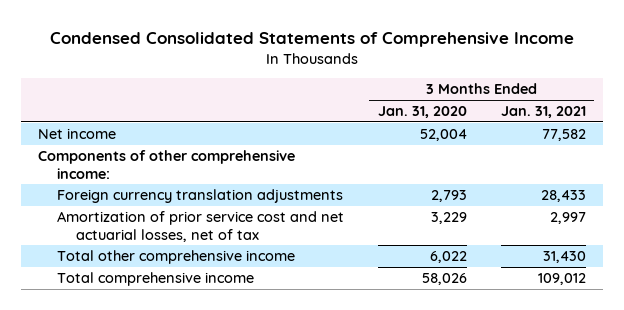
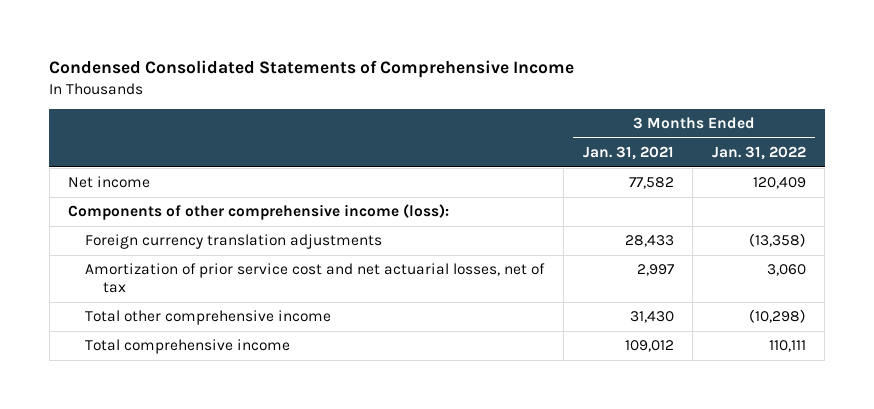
[377,106,467,119] Jan. 31, 2020 -> none
none -> [711,146,806,161] Jan. 31, 2022
[38,150,296,179] Components of other comprehensive income: -> [68,204,450,221] Components of other comprehensive income (loss):

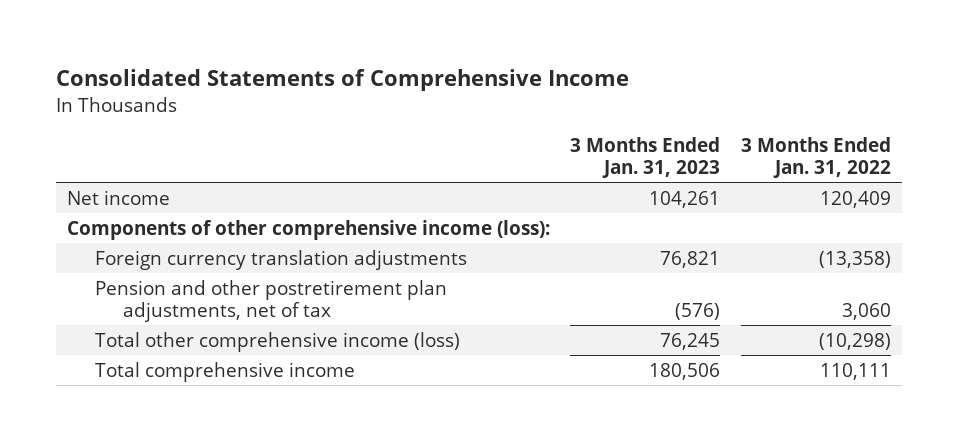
[49,59,575,78] Condensed Consolidated Statements of Comprehensive Income -> [56,68,630,91] Consolidated Statements of Comprehensive Income
[582,146,674,161] Jan. 31, 2021 -> none
none -> [570,137,721,179] 3 Months Ended Jan. 31, 2023
[85,263,546,294] Amortization of prior service cost and net actuarial losses, net of tax -> none
none -> [94,279,447,322] Pension and other postretirement plan adjustments, net of tax
[85,310,332,326] Total other comprehensive income -> [94,331,460,352] Total other comprehensive income (loss)

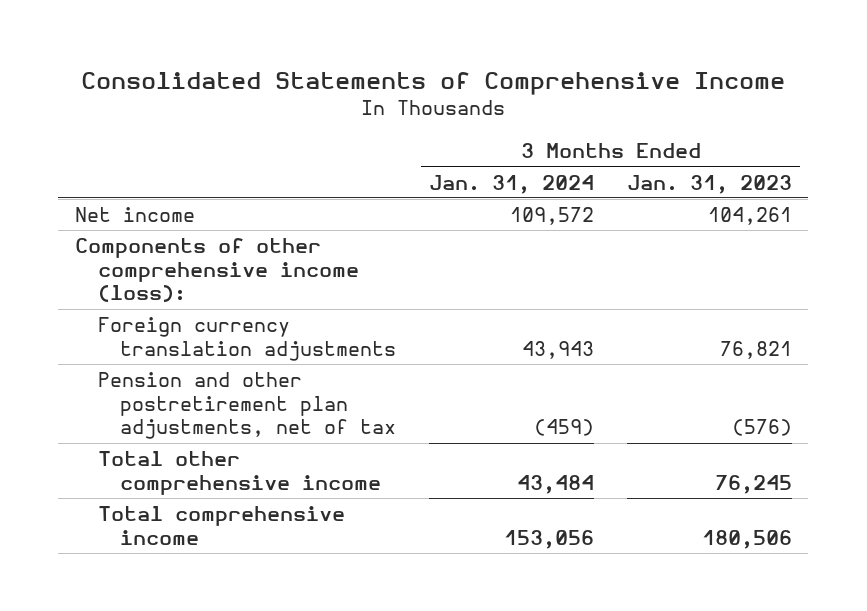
[741,137,892,179] 3 Months Ended Jan. 31, 2022 -> none
none -> [429,174,595,194] Jan. 31, 2024
[94,331,460,352] Total other comprehensive income (loss) -> [97,451,382,495] Total other comprehensive income

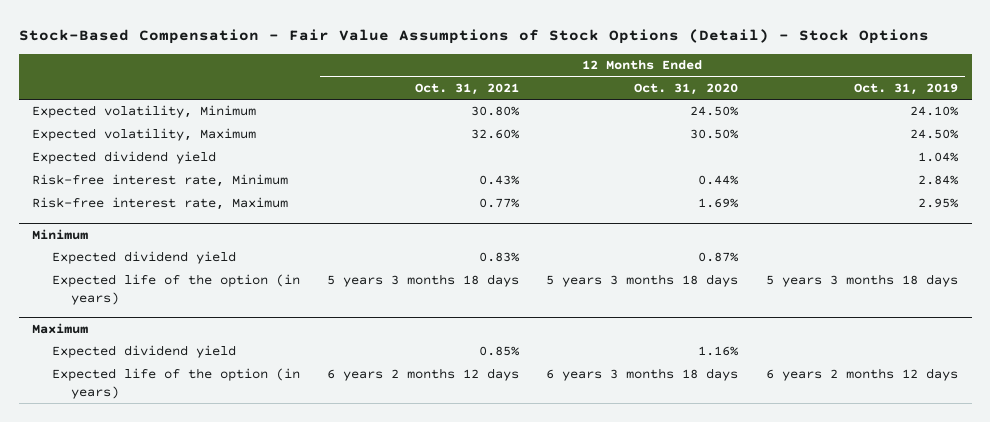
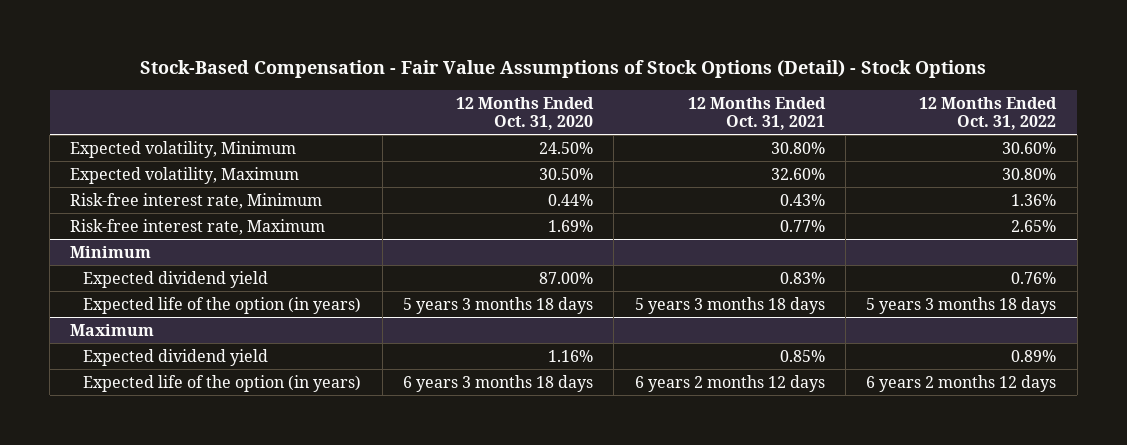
[853,82,958,95] Oct. 31, 2019 -> none
none -> [919,96,1058,130] 12 Months Ended Oct. 31, 2022
[32,151,217,165] Expected dividend yield -> none
[698,252,740,263] 0.87% -> [538,271,593,284] 87.00%

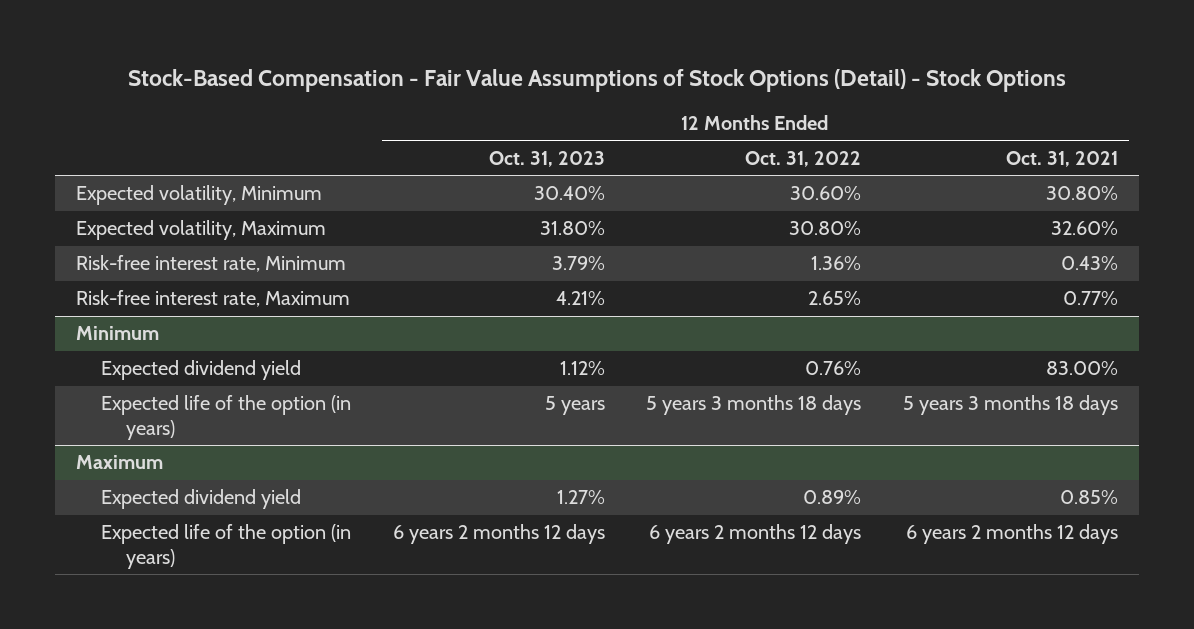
[455,96,594,130] 12 Months Ended Oct. 31, 2020 -> none
none -> [488,150,605,167] Oct. 31, 2023
[779,271,825,284] 0.83% -> [1046,361,1119,376] 83.00%

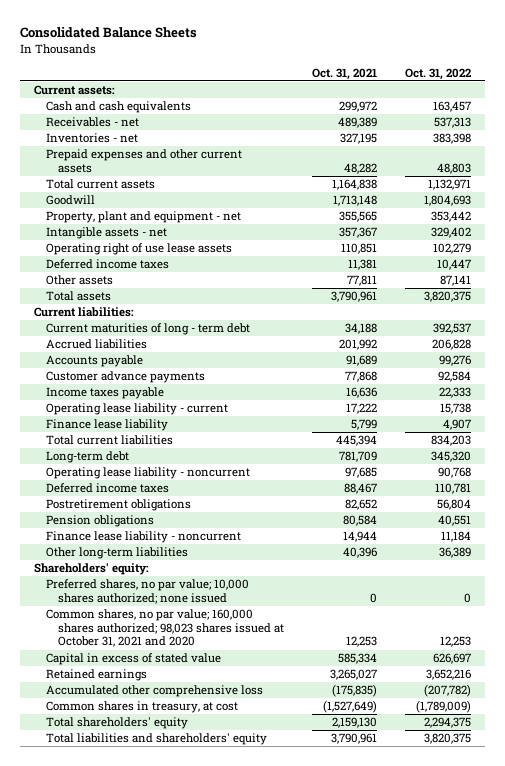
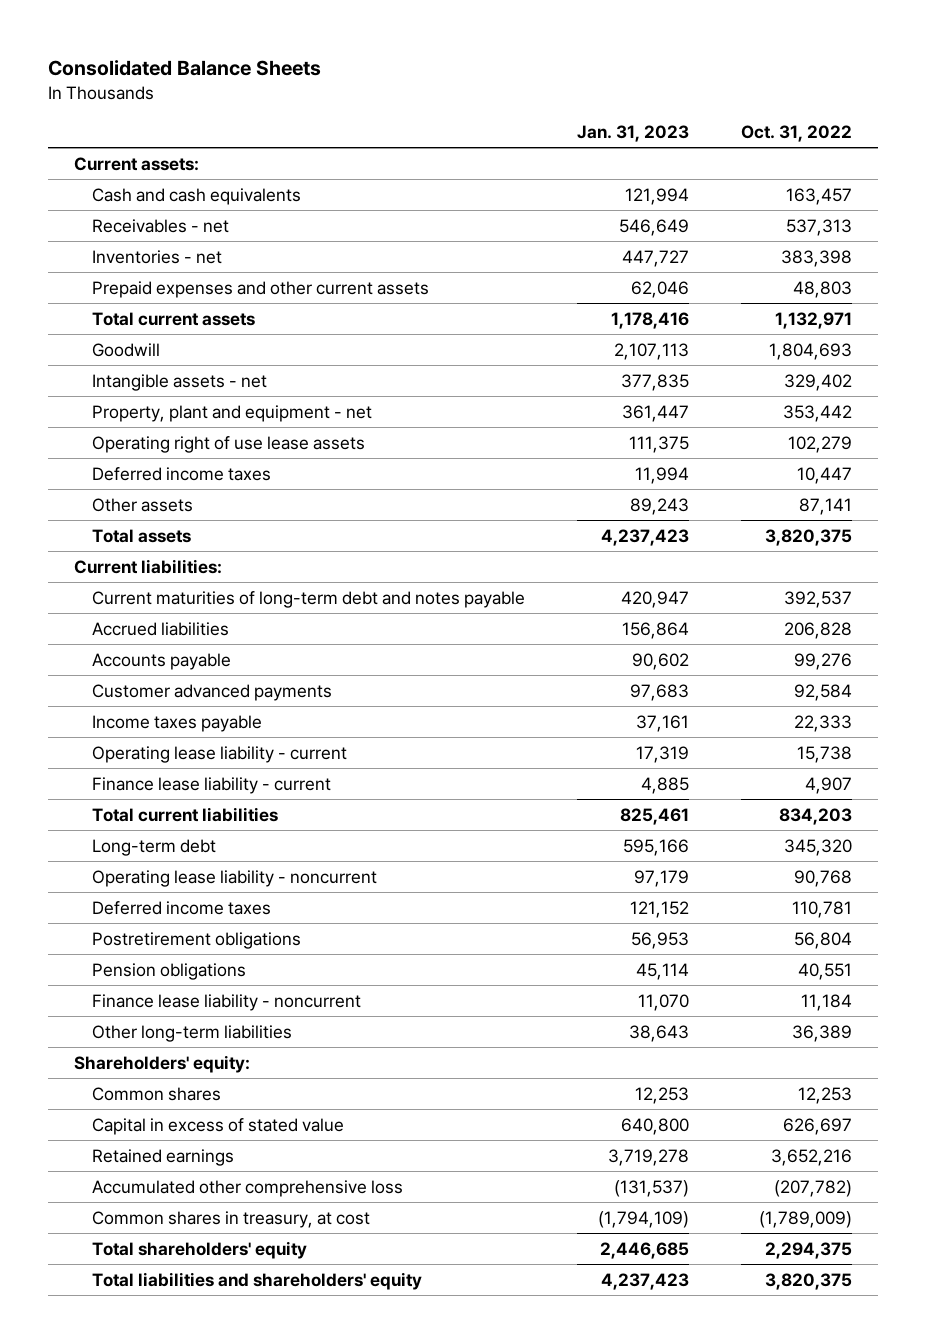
[311,67,377,80] Oct. 31, 2021 -> none
none -> [577,125,690,143] Jan. 31, 2023
[45,211,241,224] Property, plant and equipment - net -> [92,404,373,422] Property, plant and equipment - net
[45,323,250,336] Current maturities of long - term debt -> [92,590,526,608] Current maturities of long-term debt and notes payable
[45,371,205,384] Customer advance payments -> [92,683,333,701] Customer advanced payments
[45,419,168,432] Finance lease liability -> [92,776,332,794] Finance lease liability - current
[45,579,249,604] Preferred shares, no par value; 10,000 shares authorized; none issued -> none
[45,609,284,648] Common shares, no par value; 160,000 shares authorized; 98,023 shares issued at October 31, 2021 and 2020 -> [92,1086,222,1101] Common shares

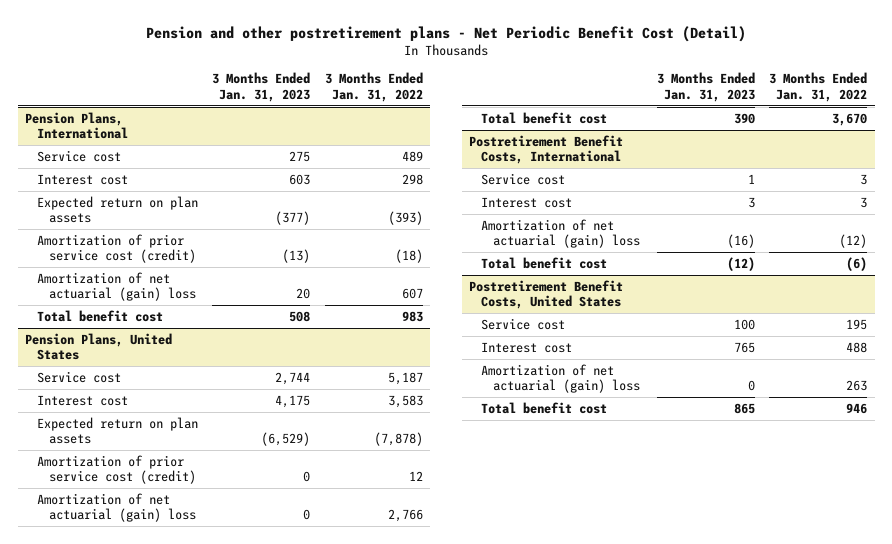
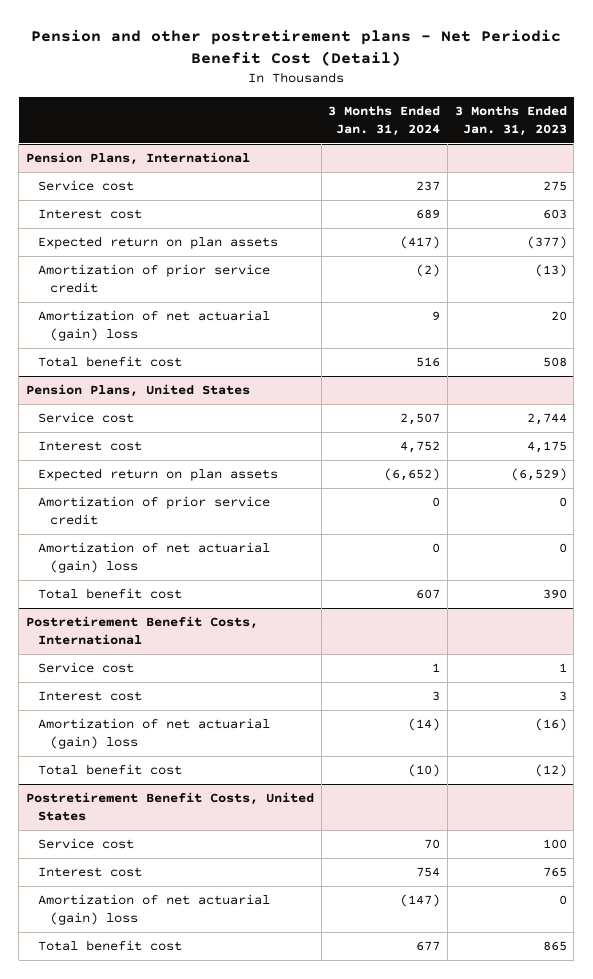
[324,72,423,102] 3 Months Ended Jan. 31, 2022 -> none
none -> [328,105,441,136] 3 Months Ended Jan. 31, 2024
[36,233,196,264] Amortization of prior service cost (credit) -> [38,264,271,294] Amortization of prior service credit
[36,454,196,485] Amortization of prior service cost (credit) -> [38,496,271,526] Amortization of prior service credit

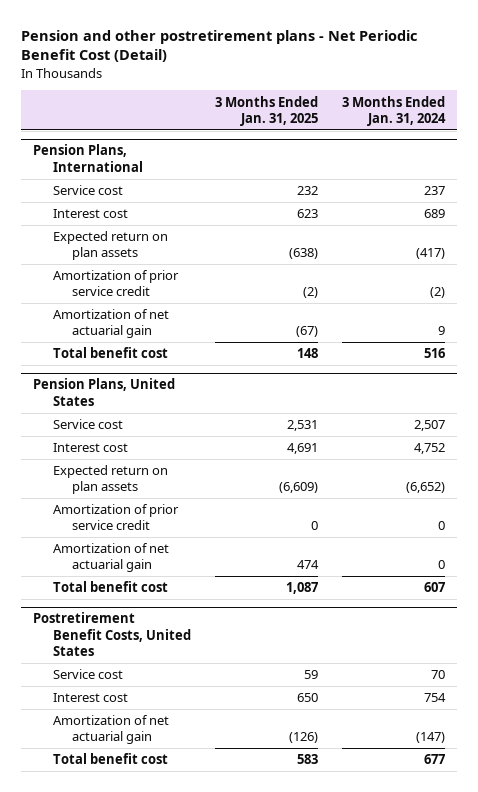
[454,105,567,136] 3 Months Ended Jan. 31, 2023 -> none
none -> [214,95,318,126] 3 Months Ended Jan. 31, 2025
[38,310,271,342] Amortization of net actuarial (gain) loss -> [52,309,169,339] Amortization of net actuarial gain
[38,542,271,574] Amortization of net actuarial (gain) loss -> [52,543,169,573] Amortization of net actuarial gain
[26,616,259,646] Postretirement Benefit Costs, International -> none
[38,662,135,674] Service cost -> none
[38,691,143,702] Interest cost -> none
[38,718,271,750] Amortization of net actuarial (gain) loss -> none
[38,764,183,776] Total benefit cost -> none
[38,894,271,926] Amortization of net actuarial (gain) loss -> [52,715,169,745] Amortization of net actuarial gain

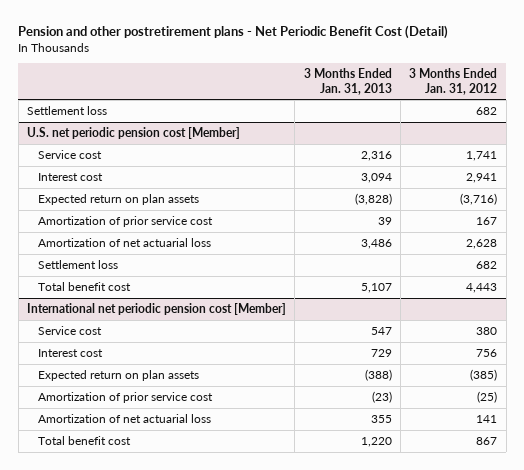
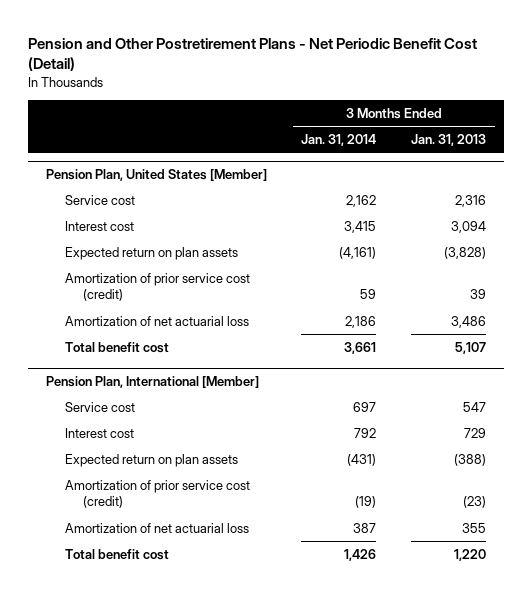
[18,25,449,40] Pension and other postretirement plans - Net Periodic Benefit Cost (Detail) -> [28,37,478,71] Pension and Other Postretirement Plans - Net Periodic Benefit Cost (Detail)
[409,68,498,95] 3 Months Ended Jan. 31, 2012 -> none
none -> [301,134,377,147] Jan. 31, 2014
[27,105,108,115] Settlement loss -> none
[27,126,241,139] U.S. net periodic pension cost [Member] -> none
none -> [45,169,267,182] Pension Plan, United States [Member]
[38,215,214,227] Amortization of prior service cost -> [64,272,250,302] Amortization of prior service cost (credit)
[38,259,119,269] Settlement loss -> none
[27,302,287,315] International net periodic pension cost [Member] -> none
none -> [45,376,259,389] Pension Plan, International [Member]
[38,391,214,403] Amortization of prior service cost -> [64,479,250,509] Amortization of prior service cost (credit)

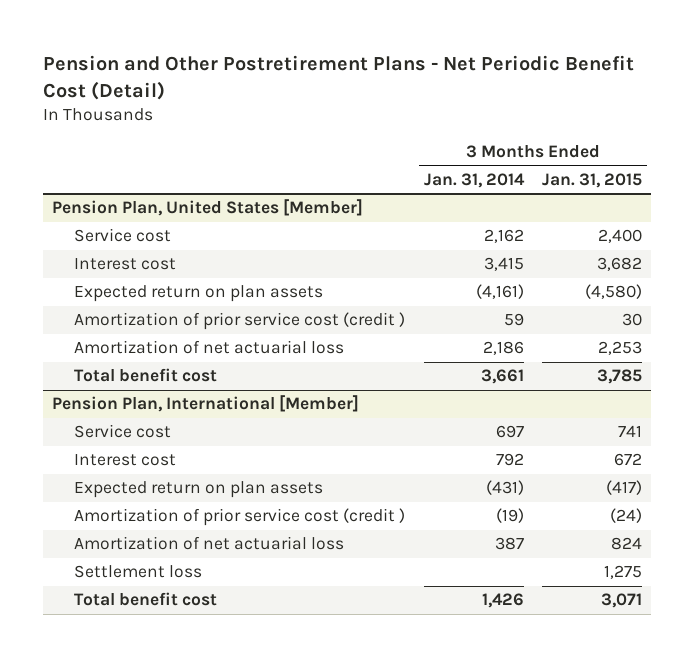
[411,134,487,147] Jan. 31, 2013 -> none
none -> [542,172,643,188] Jan. 31, 2015
[64,272,250,302] Amortization of prior service cost (credit) -> [74,312,406,331] Amortization of prior service cost (credit )
[64,479,250,509] Amortization of prior service cost (credit) -> [74,508,406,527] Amortization of prior service cost (credit )
none -> [74,565,203,579] Settlement loss

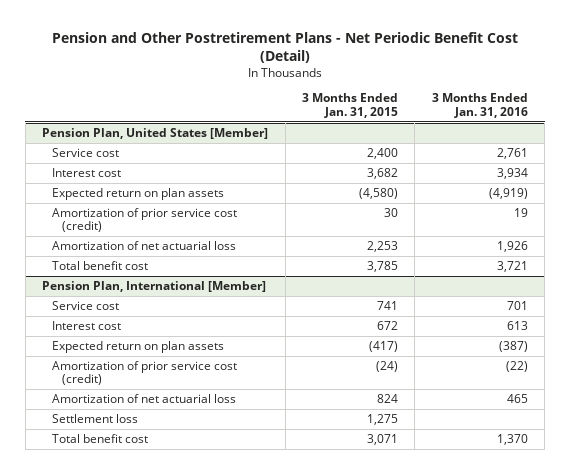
[423,172,525,188] Jan. 31, 2014 -> none
none -> [431,93,528,118] 3 Months Ended Jan. 31, 2016
[74,312,406,331] Amortization of prior service cost (credit ) -> [52,208,238,233] Amortization of prior service cost (credit)
[74,508,406,527] Amortization of prior service cost (credit ) -> [52,361,238,386] Amortization of prior service cost (credit)

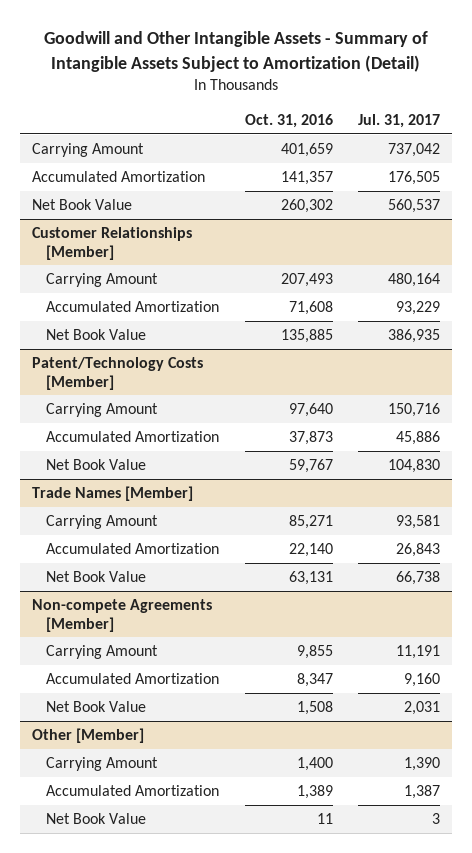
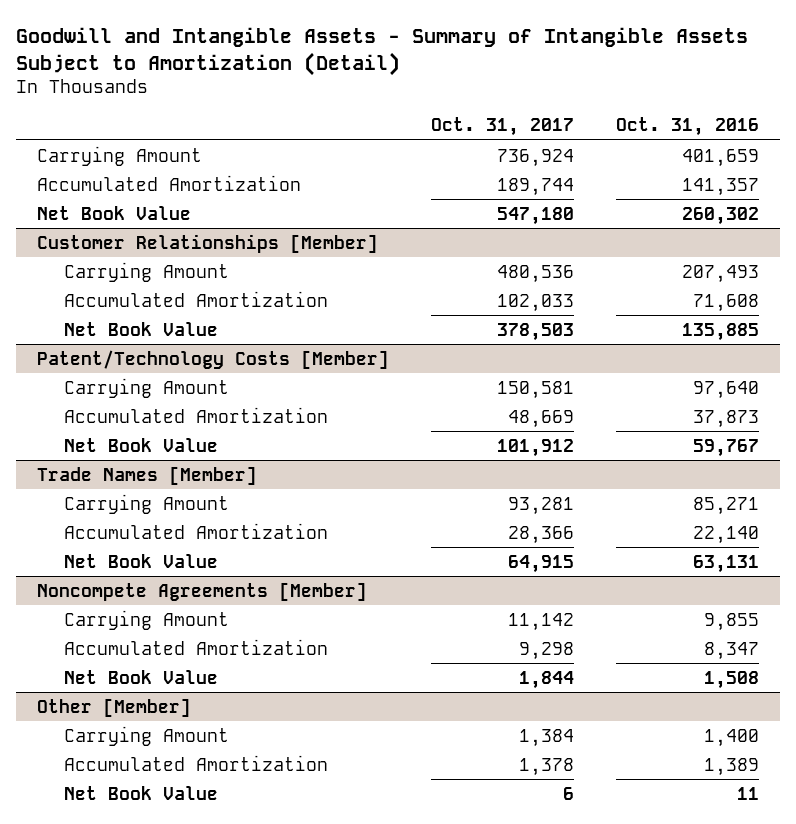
[44,31,429,72] Goodwill and Other Intangible Assets - Summary of Intangible Assets Subject to Amortization (Detail) -> [15,26,748,76] Goodwill and Intangible Assets - Summary of Intangible Assets Subject to Amortization (Detail)
[357,114,440,129] Jul. 31, 2017 -> none
none -> [431,117,575,137] Oct. 31, 2017
[32,599,213,632] Non-compete Agreements [Member] -> [37,581,368,601] Noncompete Agreements [Member]

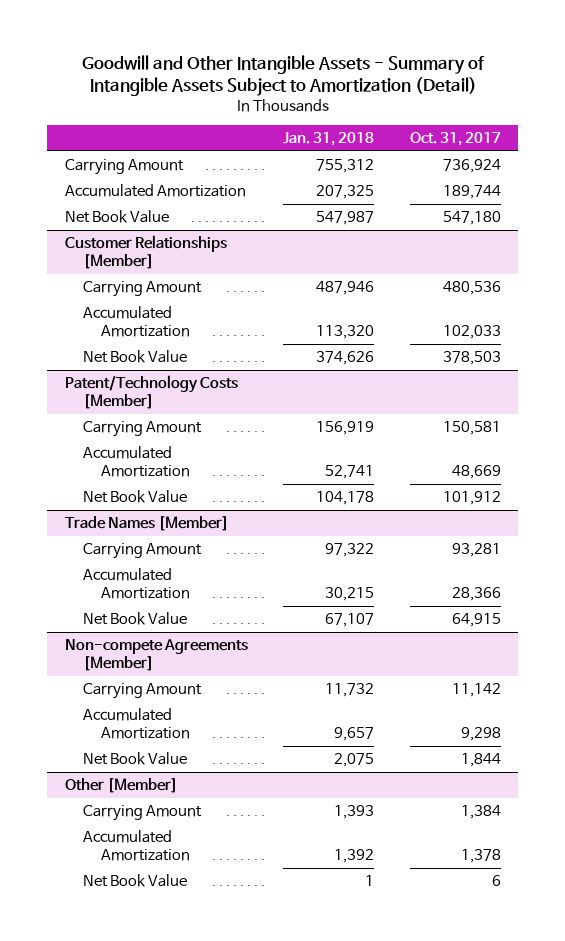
[15,26,748,76] Goodwill and Intangible Assets - Summary of Intangible Assets Subject to Amortization (Detail) -> [81,55,485,97] Goodwill and Other Intangible Assets - Summary of Intangible Assets Subject to Amortization (Detail)
[616,117,760,137] Oct. 31, 2016 -> none
none -> [283,132,375,147] Jan. 31, 2018
[37,581,368,601] Noncompete Agreements [Member] -> [64,639,248,672] Non-compete Agreements [Member]

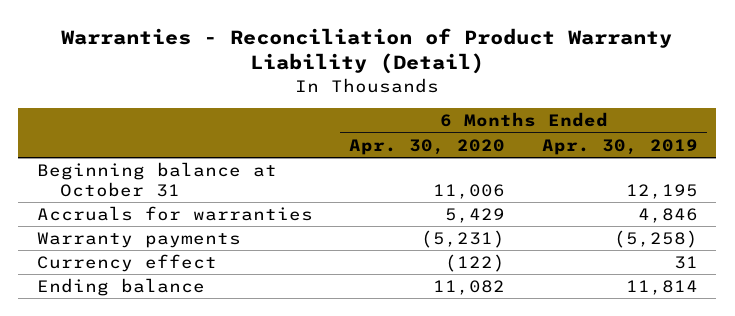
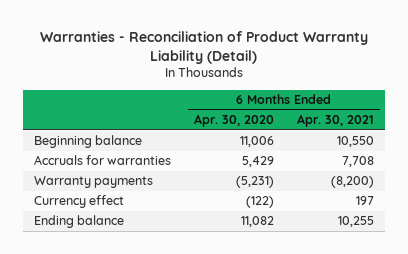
[542,138,699,155] Apr. 30, 2019 -> none
none -> [297,113,375,127] Apr. 30, 2021
[36,161,277,197] Beginning balance at October 31 -> [34,135,143,149] Beginning balance

